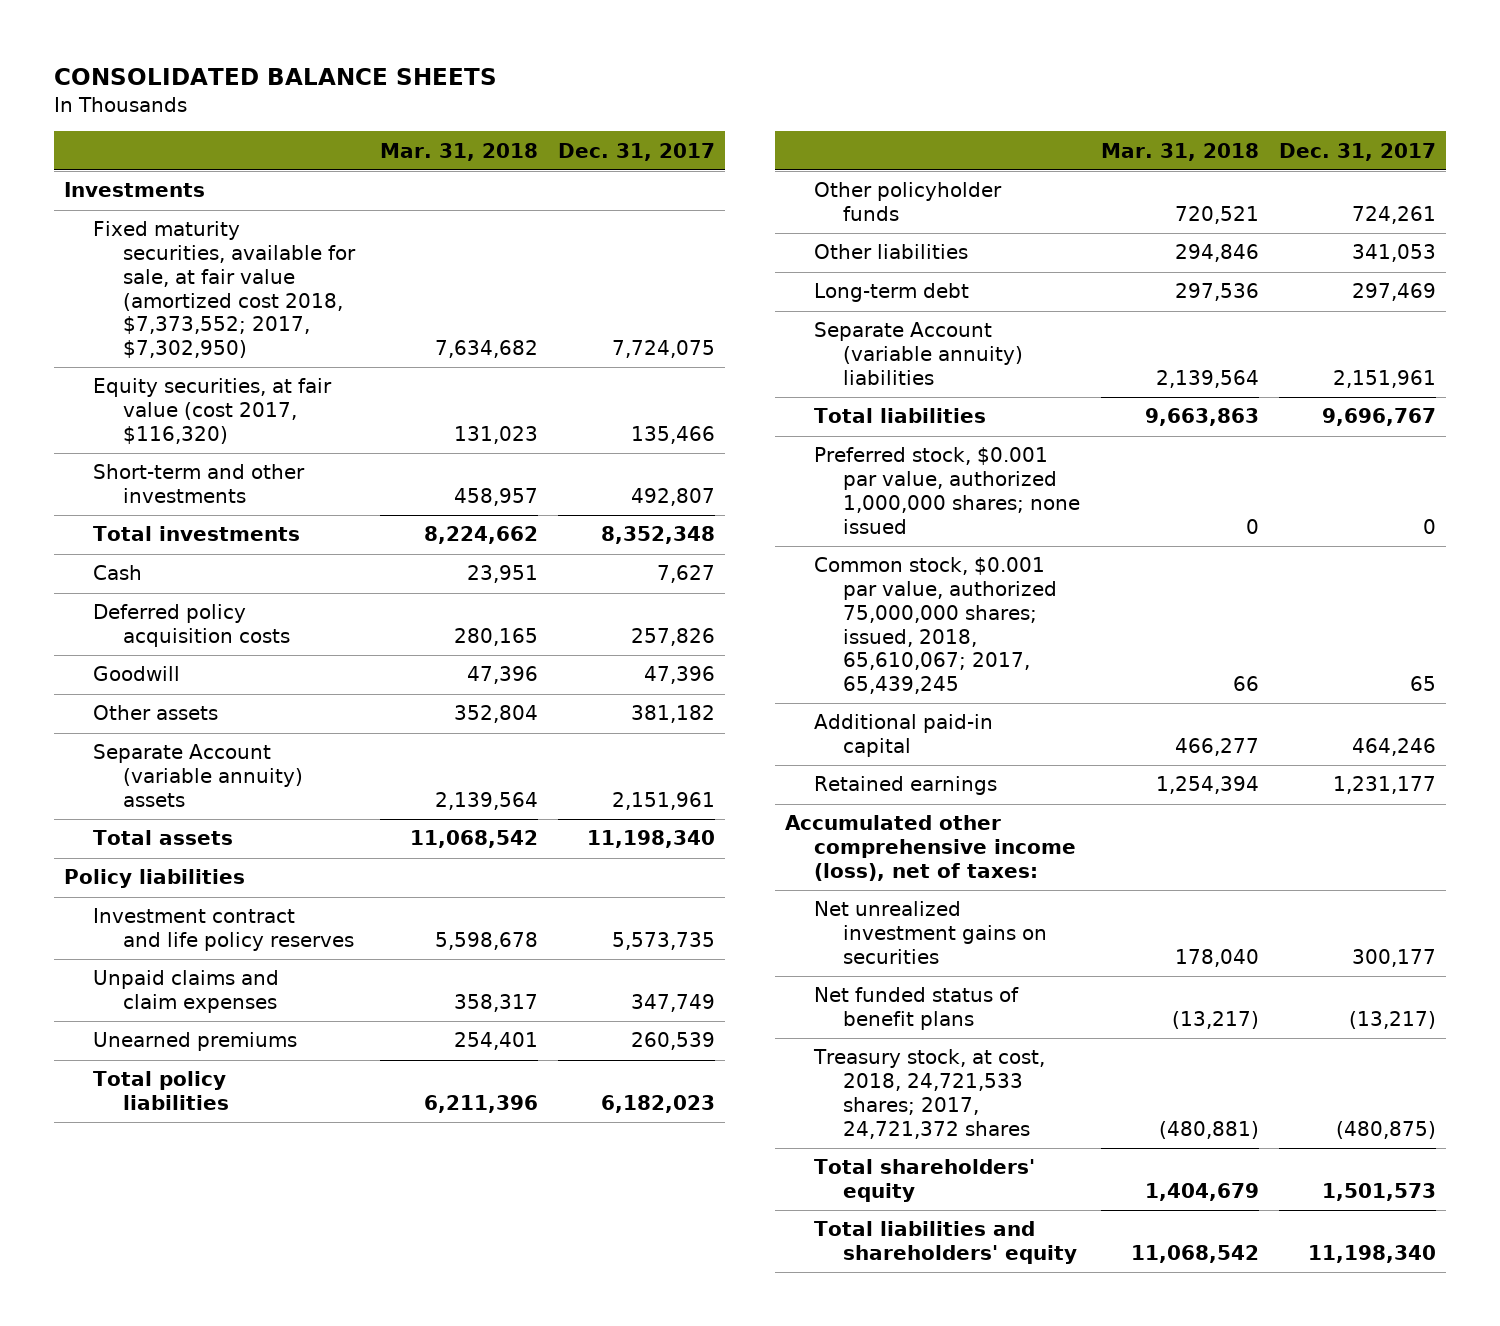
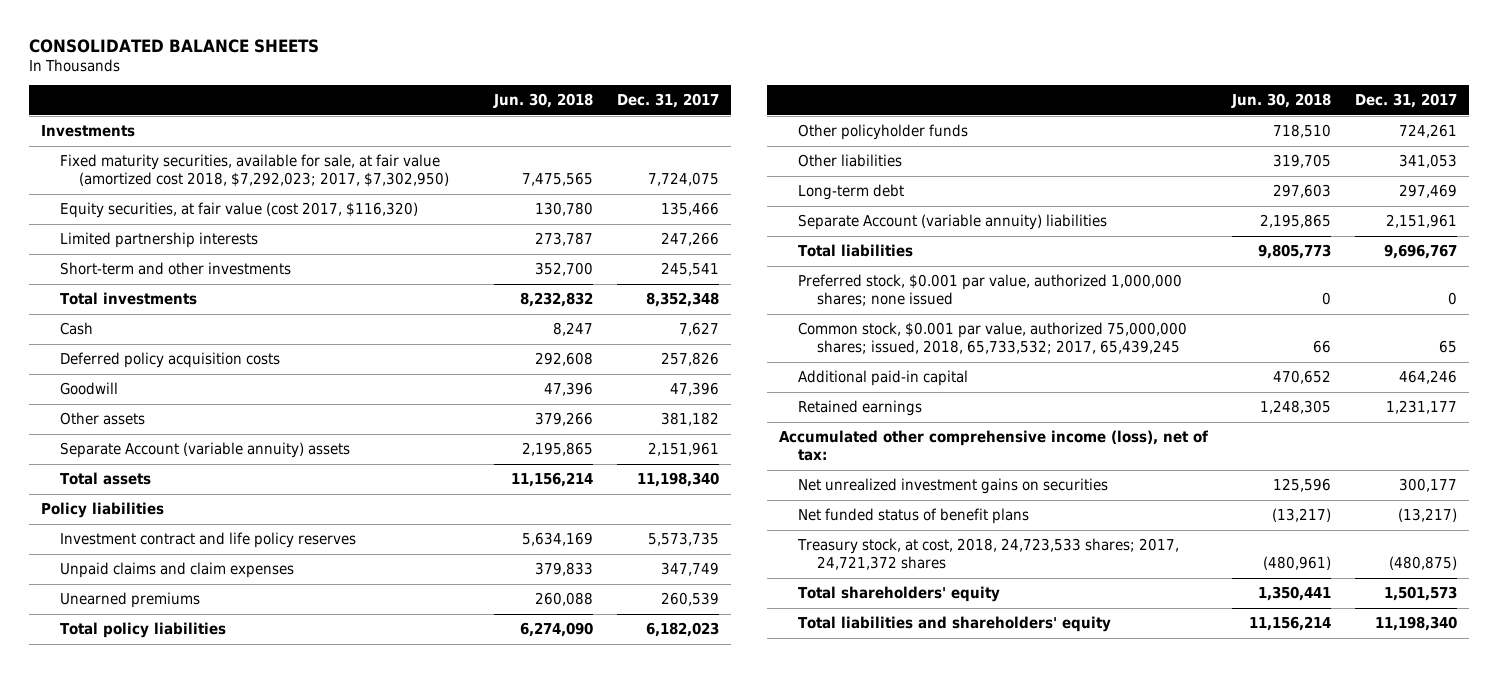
[379,142,538,161] Mar. 31, 2018 -> none
none -> [493,93,594,109] Jun. 30, 2018
[93,221,356,359] Fixed maturity securities, available for sale, at fair value (amortized cost 2018, $7,373,552; 2017, $7,302,950) -> [60,154,450,188] Fixed maturity securities, available for sale, at fair value (amortized cost 2018, $7,292,023; 2017, $7,302,950)
none -> [60,232,259,249] Limited partnership interests
[631,488,716,507] 492,807 -> [661,262,720,277] 245,541
[814,557,1058,695] Common stock, $0.001 par value, authorized 75,000,000 shares; issued, 2018, 65,610,067; 2017, 65,439,245 -> [798,322,1188,355] Common stock, $0.001 par value, authorized 75,000,000 shares; issued, 2018, 65,733,532; 2017, 65,439,245
[785,815,1077,881] Accumulated other comprehensive income (loss), net of taxes: -> [779,430,1209,462] Accumulated other comprehensive income (loss), net of tax:
[813,1049,1046,1139] Treasury stock, at cost, 2018, 24,721,533 shares; 2017, 24,721,372 shares -> [797,538,1180,571] Treasury stock, at cost, 2018, 24,723,533 shares; 2017, 24,721,372 shares

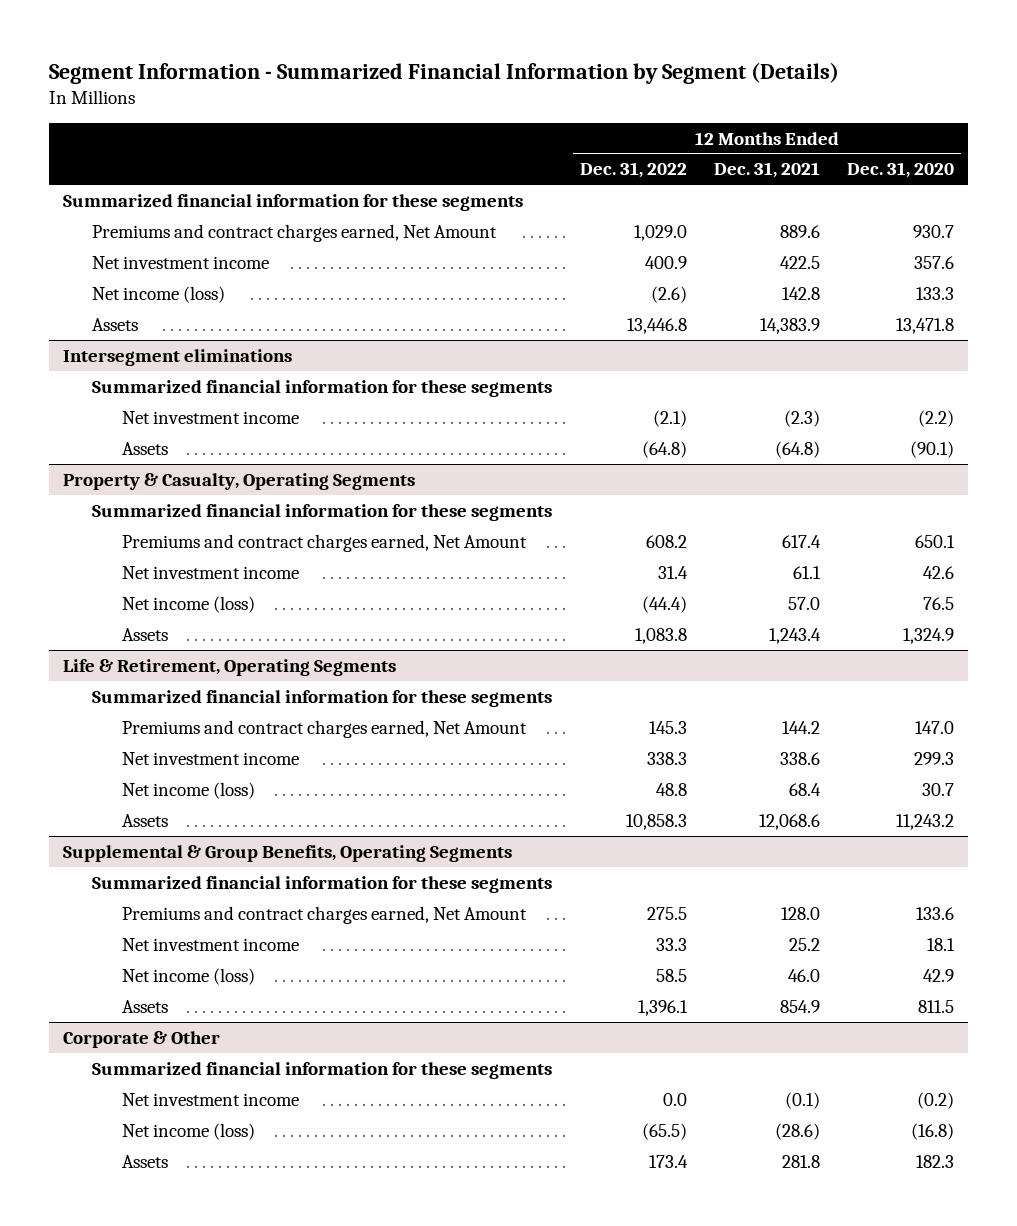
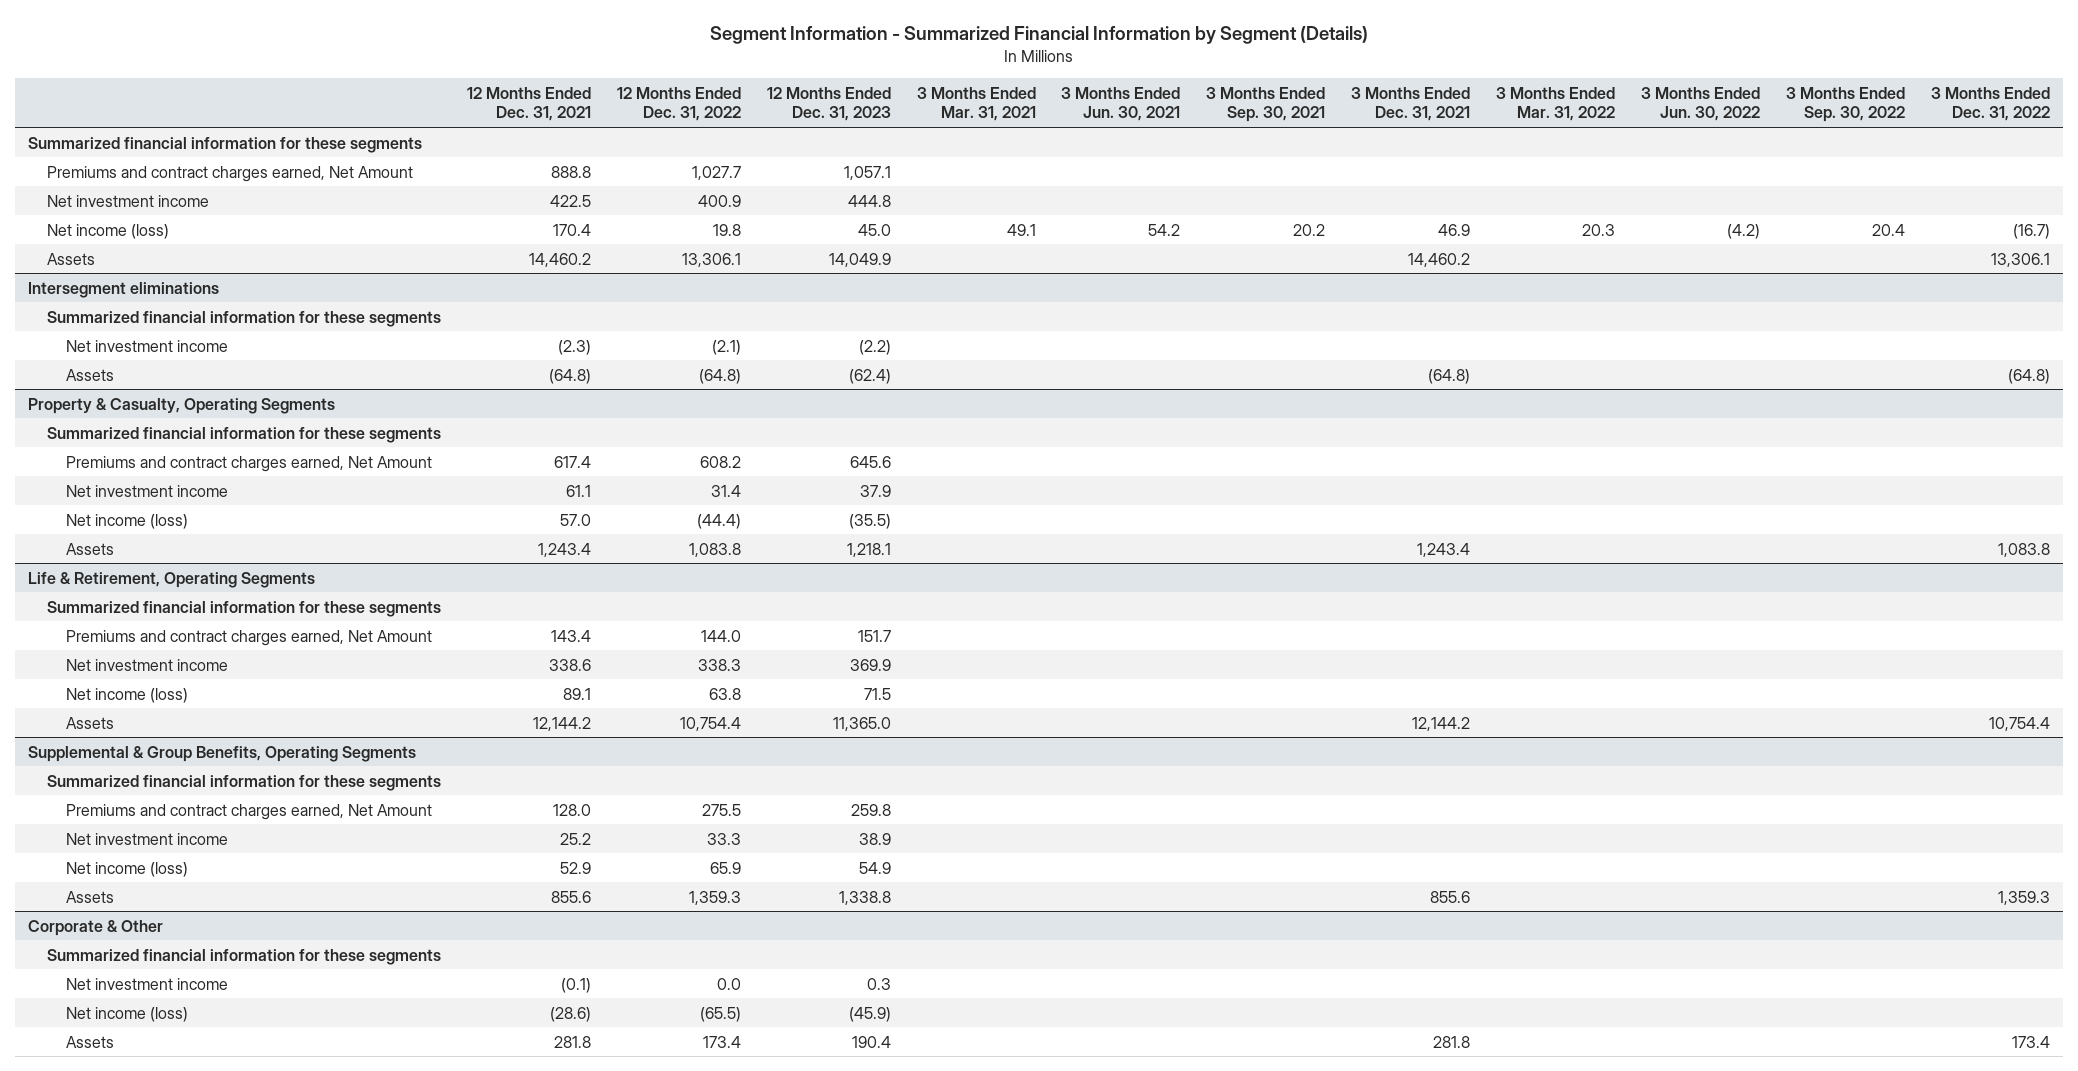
[846,162,954,179] Dec. 31, 2020 -> none
none -> [766,86,891,122] 12 Months Ended Dec. 31, 2023
none -> [916,86,1036,122] 3 Months Ended Mar. 31, 2021
none -> [1061,86,1181,122] 3 Months Ended Jun. 30, 2021
none -> [1206,86,1326,123] 3 Months Ended Sep. 30, 2021
none -> [1351,86,1471,122] 3 Months Ended Dec. 31, 2021
none -> [1495,86,1615,122] 3 Months Ended Mar. 31, 2022
none -> [1640,86,1760,122] 3 Months Ended Jun. 30, 2022
none -> [1785,86,1905,123] 3 Months Ended Sep. 30, 2022
none -> [1930,86,2050,122] 3 Months Ended Dec. 31, 2022
[633,224,687,241] 1,029.0 -> [691,165,741,180] 1,027.7
[779,224,820,238] 889.6 -> [550,165,591,178] 888.8
[650,285,687,303] (2.6) -> [712,223,741,236] 19.8
[781,286,820,300] 142.8 -> [552,223,591,236] 170.4
[626,317,687,334] 13,446.8 -> [681,252,741,267] 13,306.1
[759,317,820,334] 14,383.9 -> [528,252,591,267] 14,460.2
[648,720,687,734] 145.3 -> [700,629,741,642] 144.0
[781,720,820,734] 144.2 -> [550,629,591,642] 143.4
[655,782,687,796] 48.8 -> [708,687,741,700] 63.8
[788,782,821,796] 68.4 -> [562,687,591,700] 89.1
[625,813,687,830] 10,858.3 -> [679,716,741,731] 10,754.4
[758,813,820,830] 12,068.6 -> [532,716,591,731] 12,144.2
[655,968,687,982] 58.5 -> [709,861,741,874] 65.9
[787,968,820,982] 46.0 -> [559,861,591,874] 52.9
[637,999,688,1016] 1,396.1 -> [688,890,741,905] 1,359.3
[779,999,820,1013] 854.9 -> [550,890,591,903] 855.6

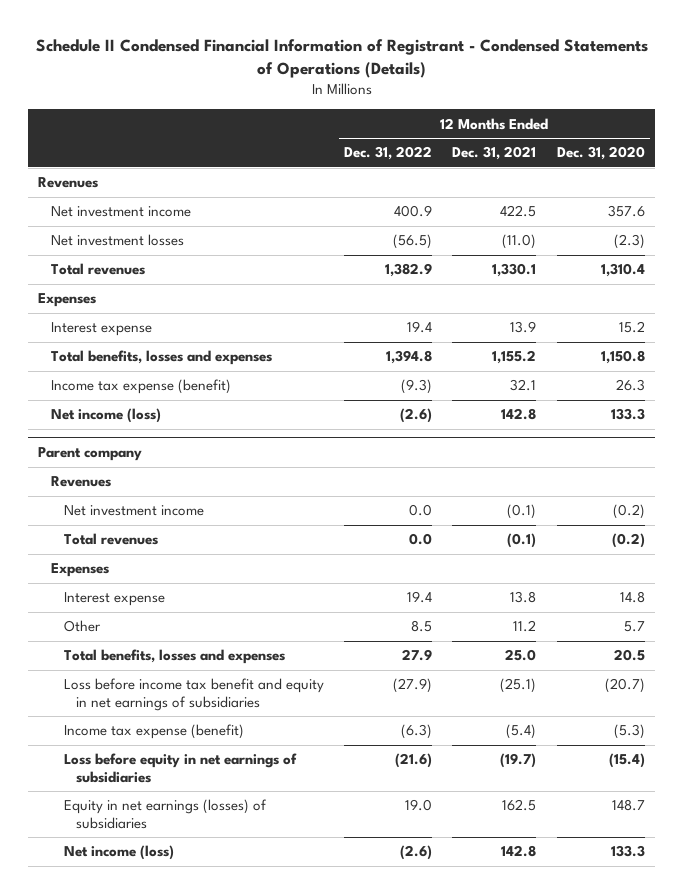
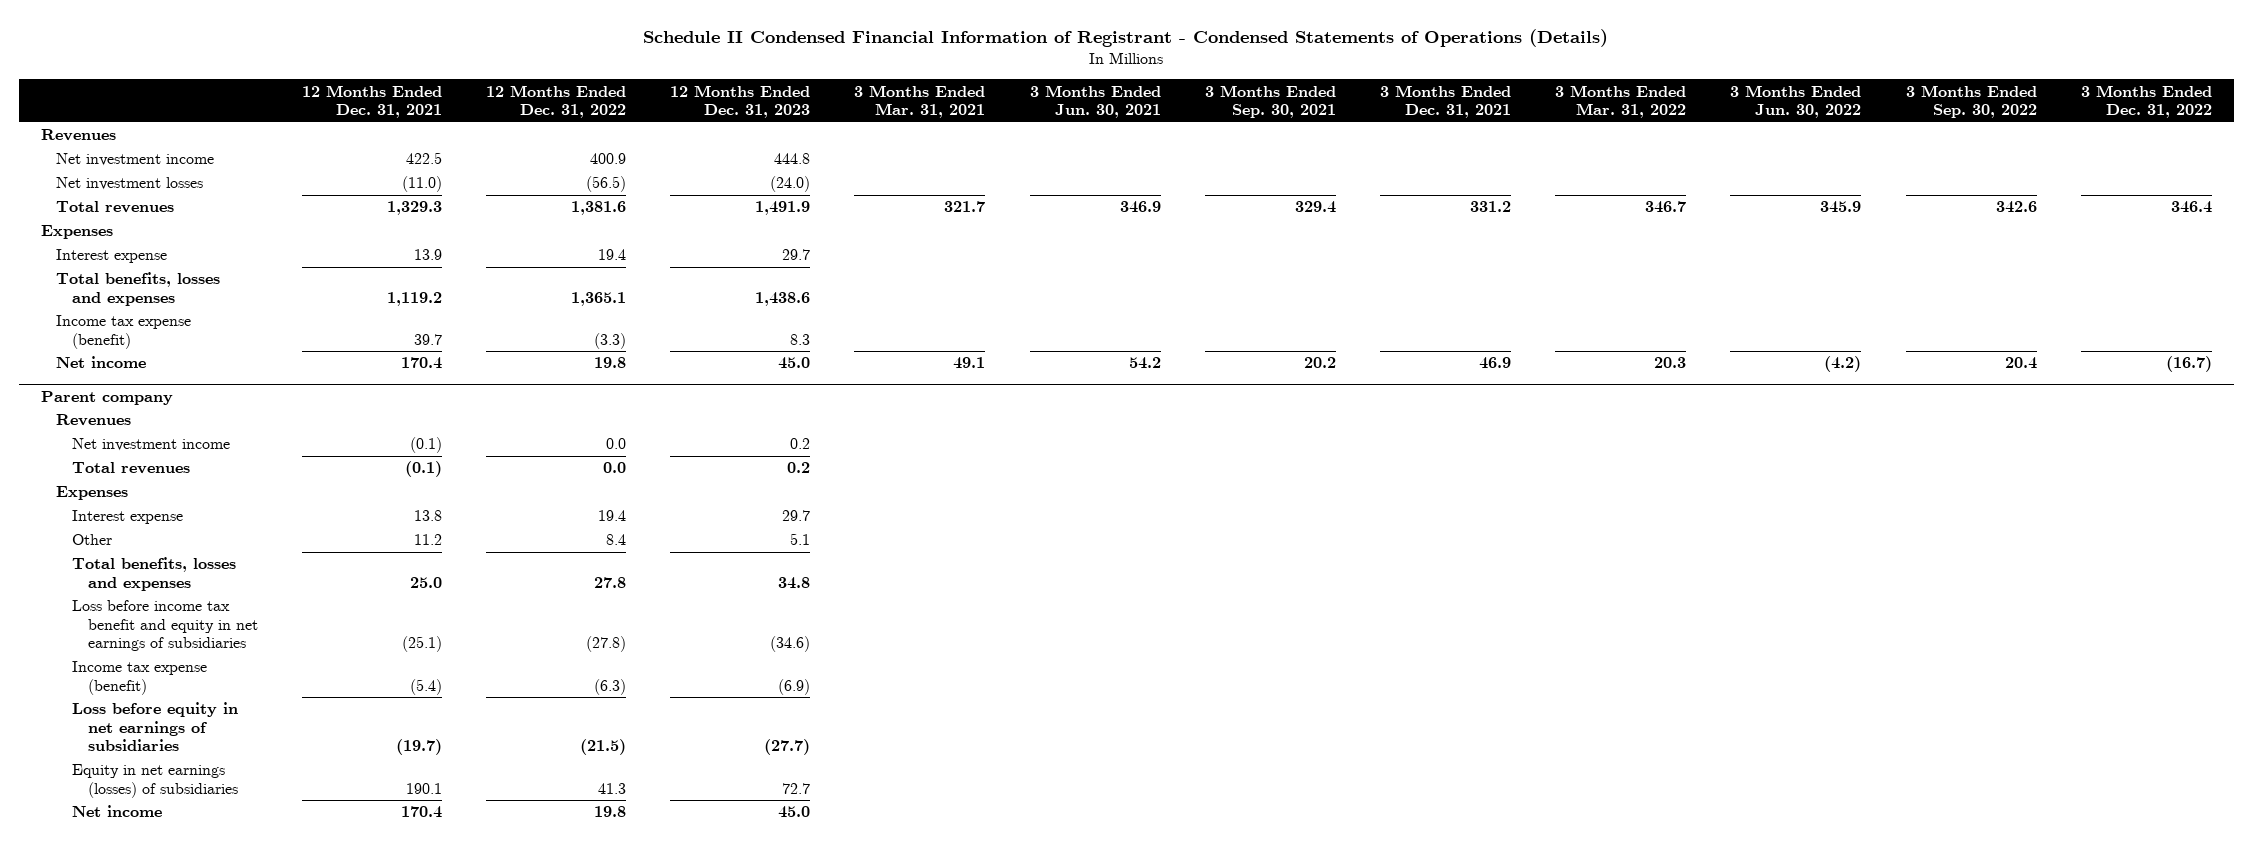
[556,146,645,161] Dec. 31, 2020 -> none
none -> [670,84,811,119] 12 Months Ended Dec. 31, 2023
none -> [854,84,986,119] 3 Months Ended Mar. 31, 2021
none -> [1029,84,1161,119] 3 Months Ended Jun. 30, 2021
none -> [1204,84,1336,119] 3 Months Ended Sep. 30, 2021
none -> [1379,84,1511,119] 3 Months Ended Dec. 31, 2021
none -> [1555,84,1687,119] 3 Months Ended Mar. 31, 2022
none -> [1730,84,1862,119] 3 Months Ended Jun. 30, 2022
none -> [1905,84,2037,119] 3 Months Ended Sep. 30, 2022
none -> [2080,84,2212,119] 3 Months Ended Dec. 31, 2022
[384,263,432,278] 1,382.9 -> [570,201,626,216] 1,381.6
[492,263,537,278] 1,330.1 -> [386,201,442,216] 1,329.3
[385,350,432,365] 1,394.8 -> [570,291,626,306] 1,365.1
[492,350,537,365] 1,155.2 -> [386,291,442,306] 1,119.2
[400,379,432,395] (9.3) -> [593,332,626,349] (3.3)
[510,379,537,392] 32.1 -> [413,333,442,345] 39.7
[50,408,161,424] Net income (loss) -> [56,356,147,369] Net income
[399,408,432,424] (2.6) -> [593,357,626,369] 19.8
[501,408,537,421] 142.8 -> [400,357,442,370] 170.4
[410,620,432,633] 8.5 -> [605,534,626,546] 8.4
[401,649,432,662] 27.9 -> [593,576,626,588] 27.8
[392,678,432,694] (27.9) -> [585,636,626,653] (27.8)
[394,753,432,769] (21.6) -> [579,739,626,756] (21.5)
[404,799,432,812] 19.0 -> [597,782,626,794] 41.3
[502,799,537,812] 162.5 -> [405,782,442,794] 190.1
[63,845,174,861] Net income (loss) -> [71,805,162,818] Net income
[399,845,432,861] (2.6) -> [593,806,626,818] 19.8
[501,845,537,858] 142.8 -> [400,806,442,819] 170.4

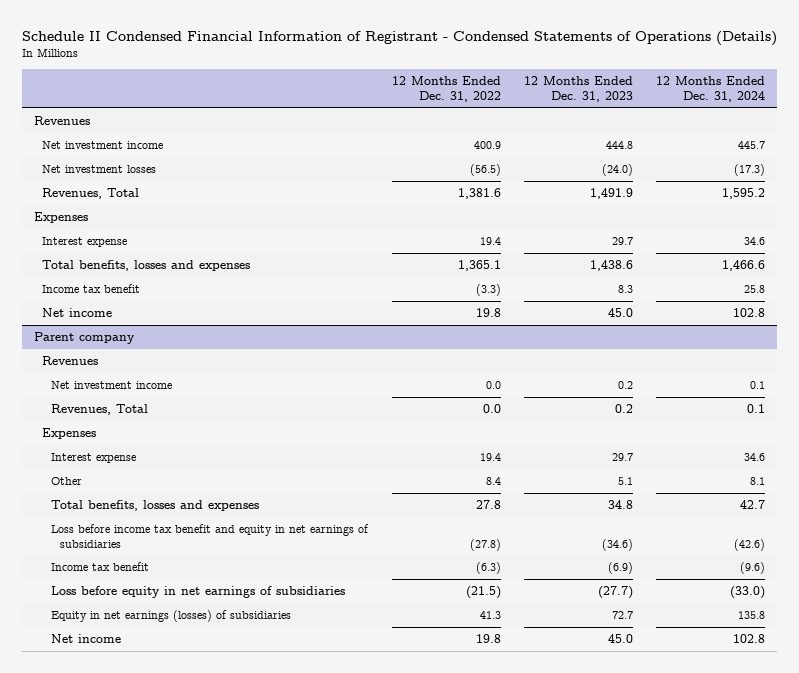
[301,84,442,119] 12 Months Ended Dec. 31, 2021 -> none
[854,84,986,119] 3 Months Ended Mar. 31, 2021 -> none
[1029,84,1161,119] 3 Months Ended Jun. 30, 2021 -> none
[1204,84,1336,119] 3 Months Ended Sep. 30, 2021 -> none
[1379,84,1511,119] 3 Months Ended Dec. 31, 2021 -> none
[1555,84,1687,119] 3 Months Ended Mar. 31, 2022 -> none
[1730,84,1862,119] 3 Months Ended Jun. 30, 2022 -> none
[1905,84,2037,119] 3 Months Ended Sep. 30, 2022 -> none
[2080,84,2212,119] 3 Months Ended Dec. 31, 2022 -> none
none -> [656,76,766,103] 12 Months Ended Dec. 31, 2024
[56,201,175,214] Total revenues -> [42,188,140,200] Revenues, Total
[56,315,192,349] Income tax expense (benefit) -> [42,284,141,294] Income tax benefit
[71,462,190,475] Total revenues -> [51,404,149,416] Revenues, Total
[71,661,207,695] Income tax expense (benefit) -> [51,562,150,572] Income tax benefit

